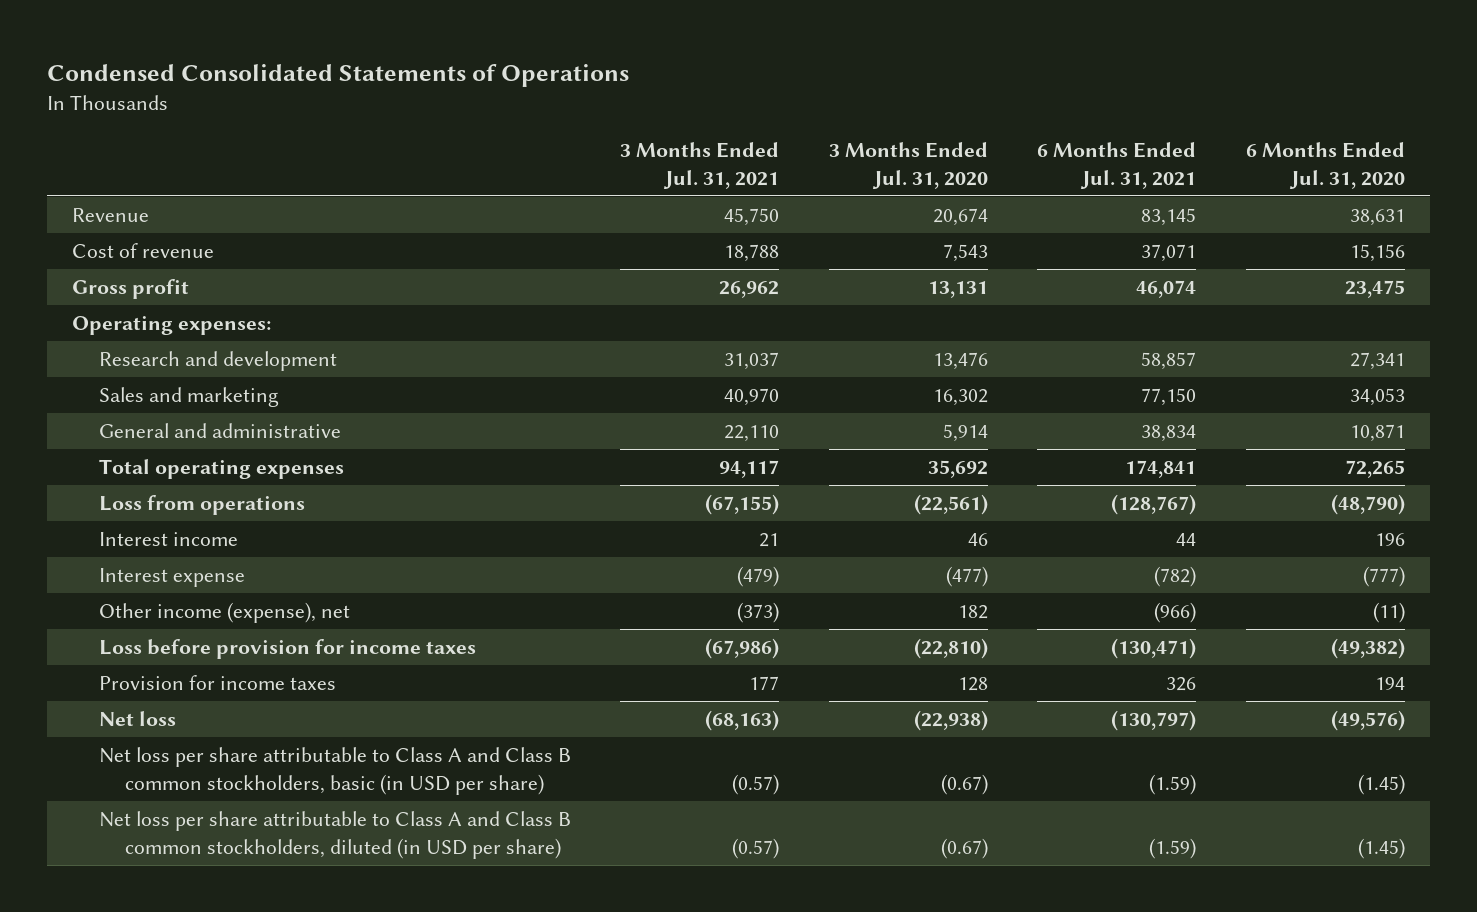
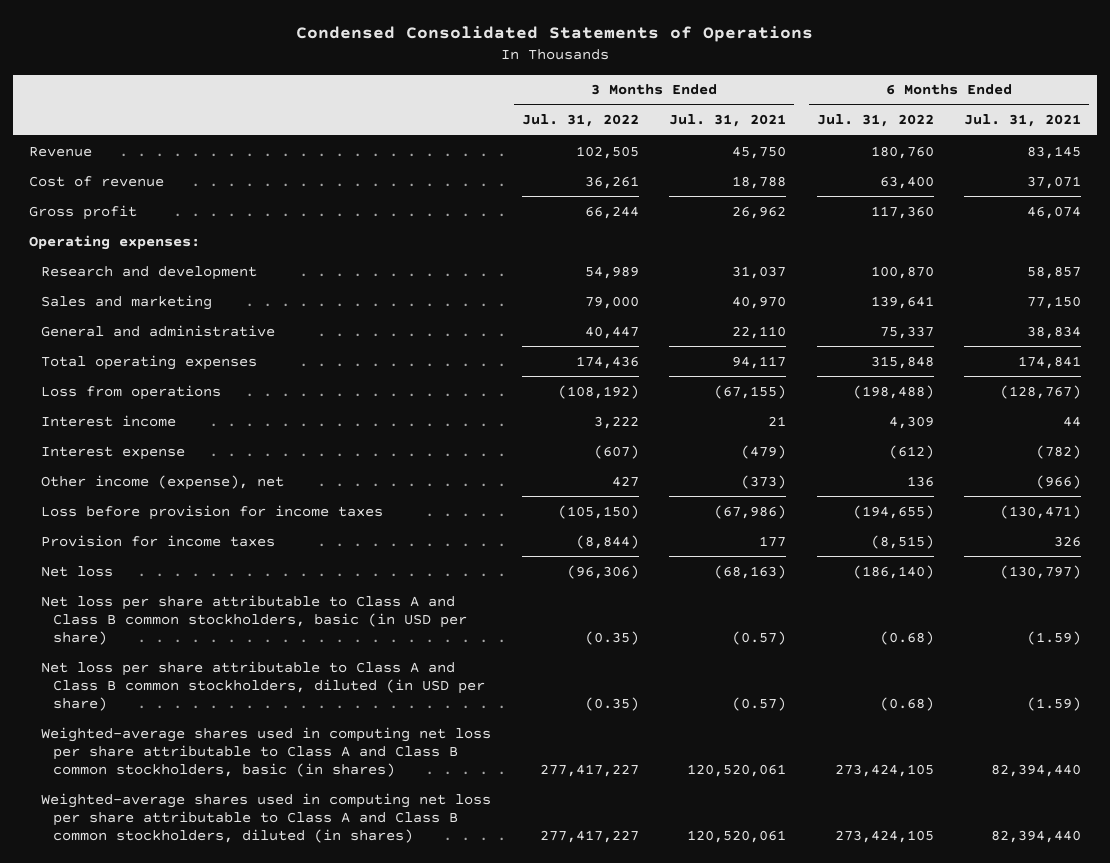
[828,141,988,189] 3 Months Ended Jul. 31, 2020 -> none
[1246,141,1406,189] 6 Months Ended Jul. 31, 2020 -> none
none -> [521,114,639,128] Jul. 31, 2022
none -> [816,114,934,128] Jul. 31, 2022
none -> [40,726,491,777] Weighted-average shares used in computing net loss per share attributable to Class A and Class B common stockholders, basic (in shares)
none -> [40,792,491,843] Weighted-average shares used in computing net loss per share attributable to Class A and Class B common stockholders, diluted (in shares)

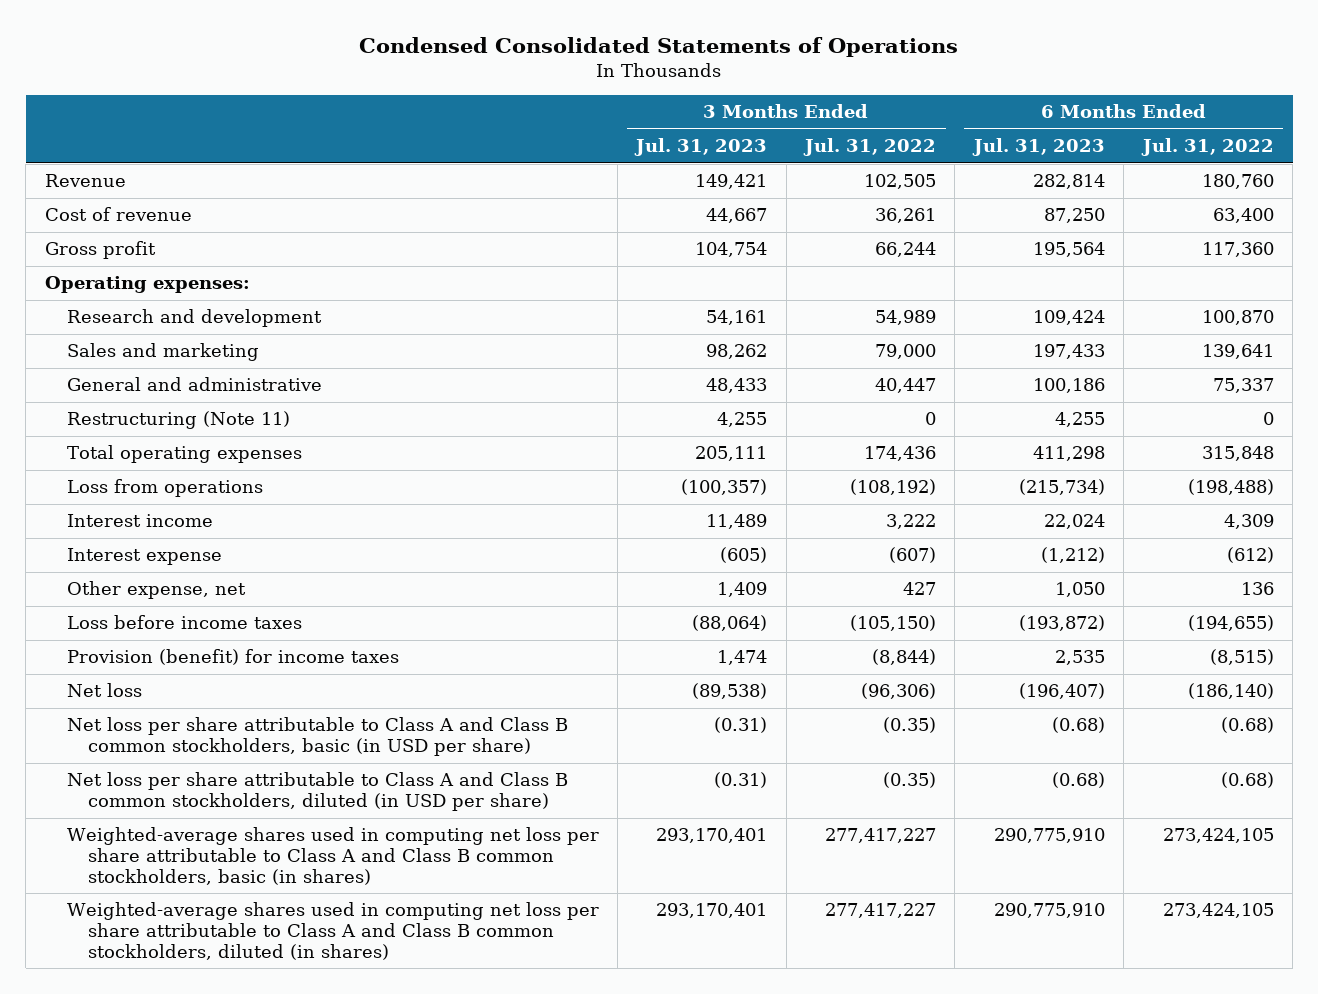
[669,114,787,128] Jul. 31, 2021 -> none
[964,114,1082,128] Jul. 31, 2021 -> none
none -> [634,138,768,157] Jul. 31, 2023
none -> [971,138,1105,157] Jul. 31, 2023
none -> [66,411,290,430] Restructuring (Note 11)
[40,474,284,490] Other income (expense), net -> [66,581,246,600] Other expense, net
[40,504,383,520] Loss before provision for income taxes -> [66,615,302,630] Loss before income taxes
[40,534,275,547] Provision for income taxes -> [66,649,399,666] Provision (benefit) for income taxes

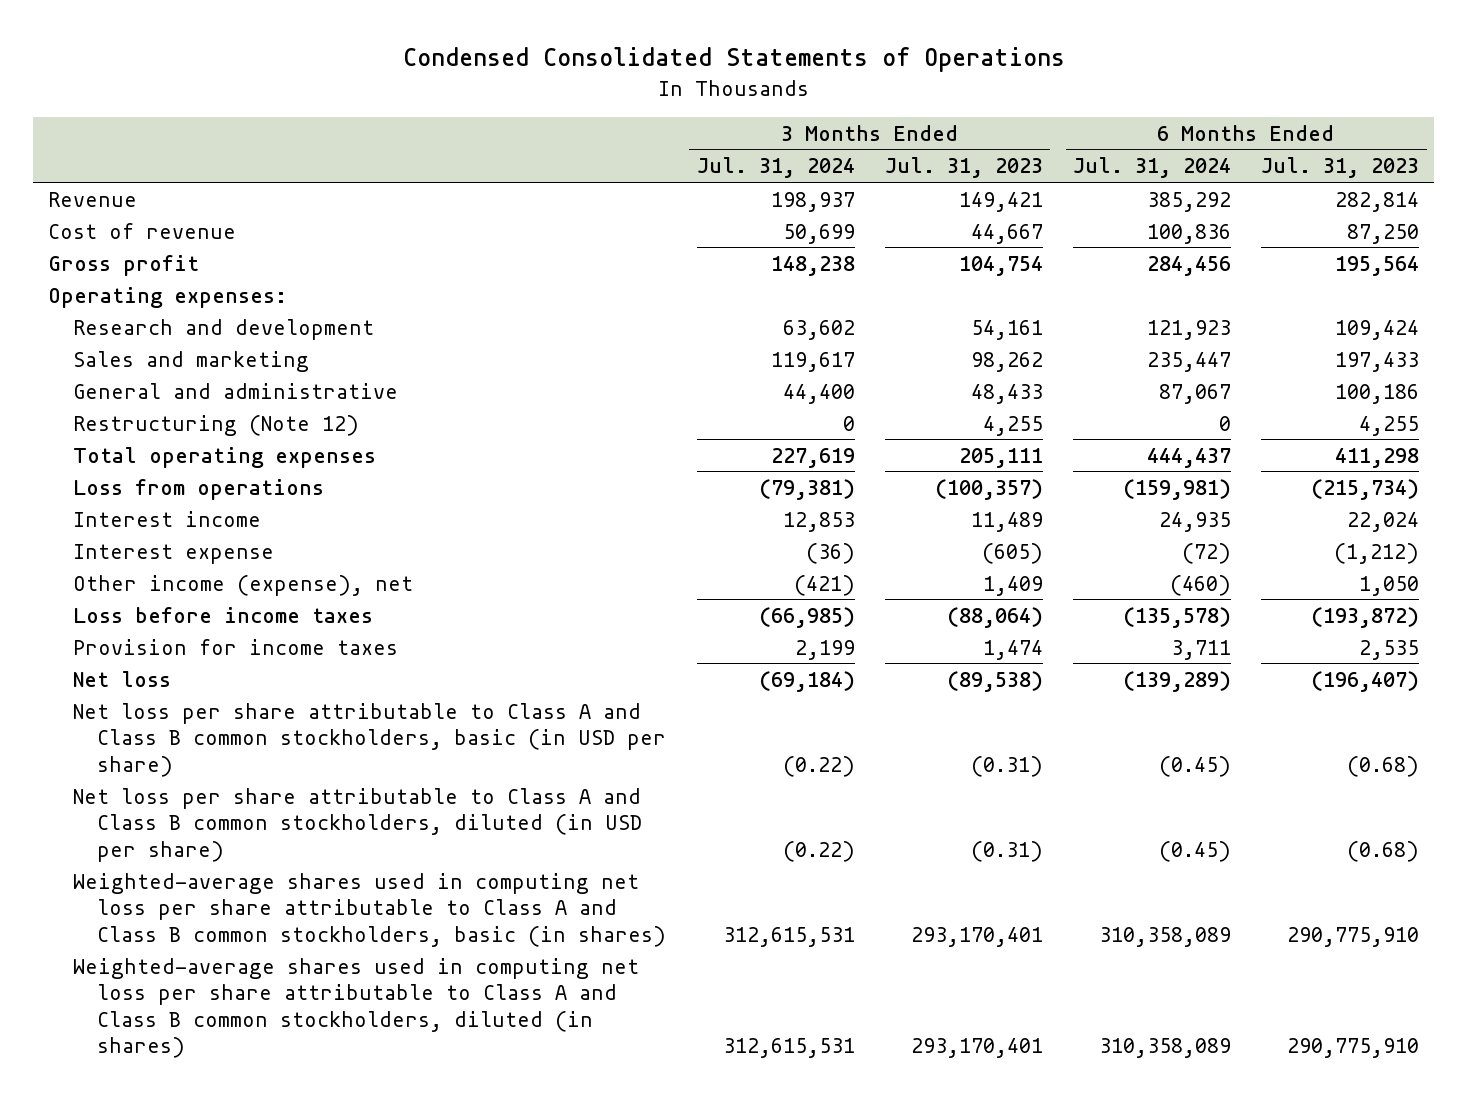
[803,138,937,157] Jul. 31, 2022 -> none
[1140,138,1274,157] Jul. 31, 2022 -> none
none -> [696,157,855,179] Jul. 31, 2024
none -> [1073,157,1232,179] Jul. 31, 2024
[66,411,290,430] Restructuring (Note 11) -> [72,414,359,436] Restructuring (Note 12)
[66,581,246,600] Other expense, net -> [72,574,413,596] Other income (expense), net
[66,649,399,666] Provision (benefit) for income taxes -> [72,638,398,655] Provision for income taxes

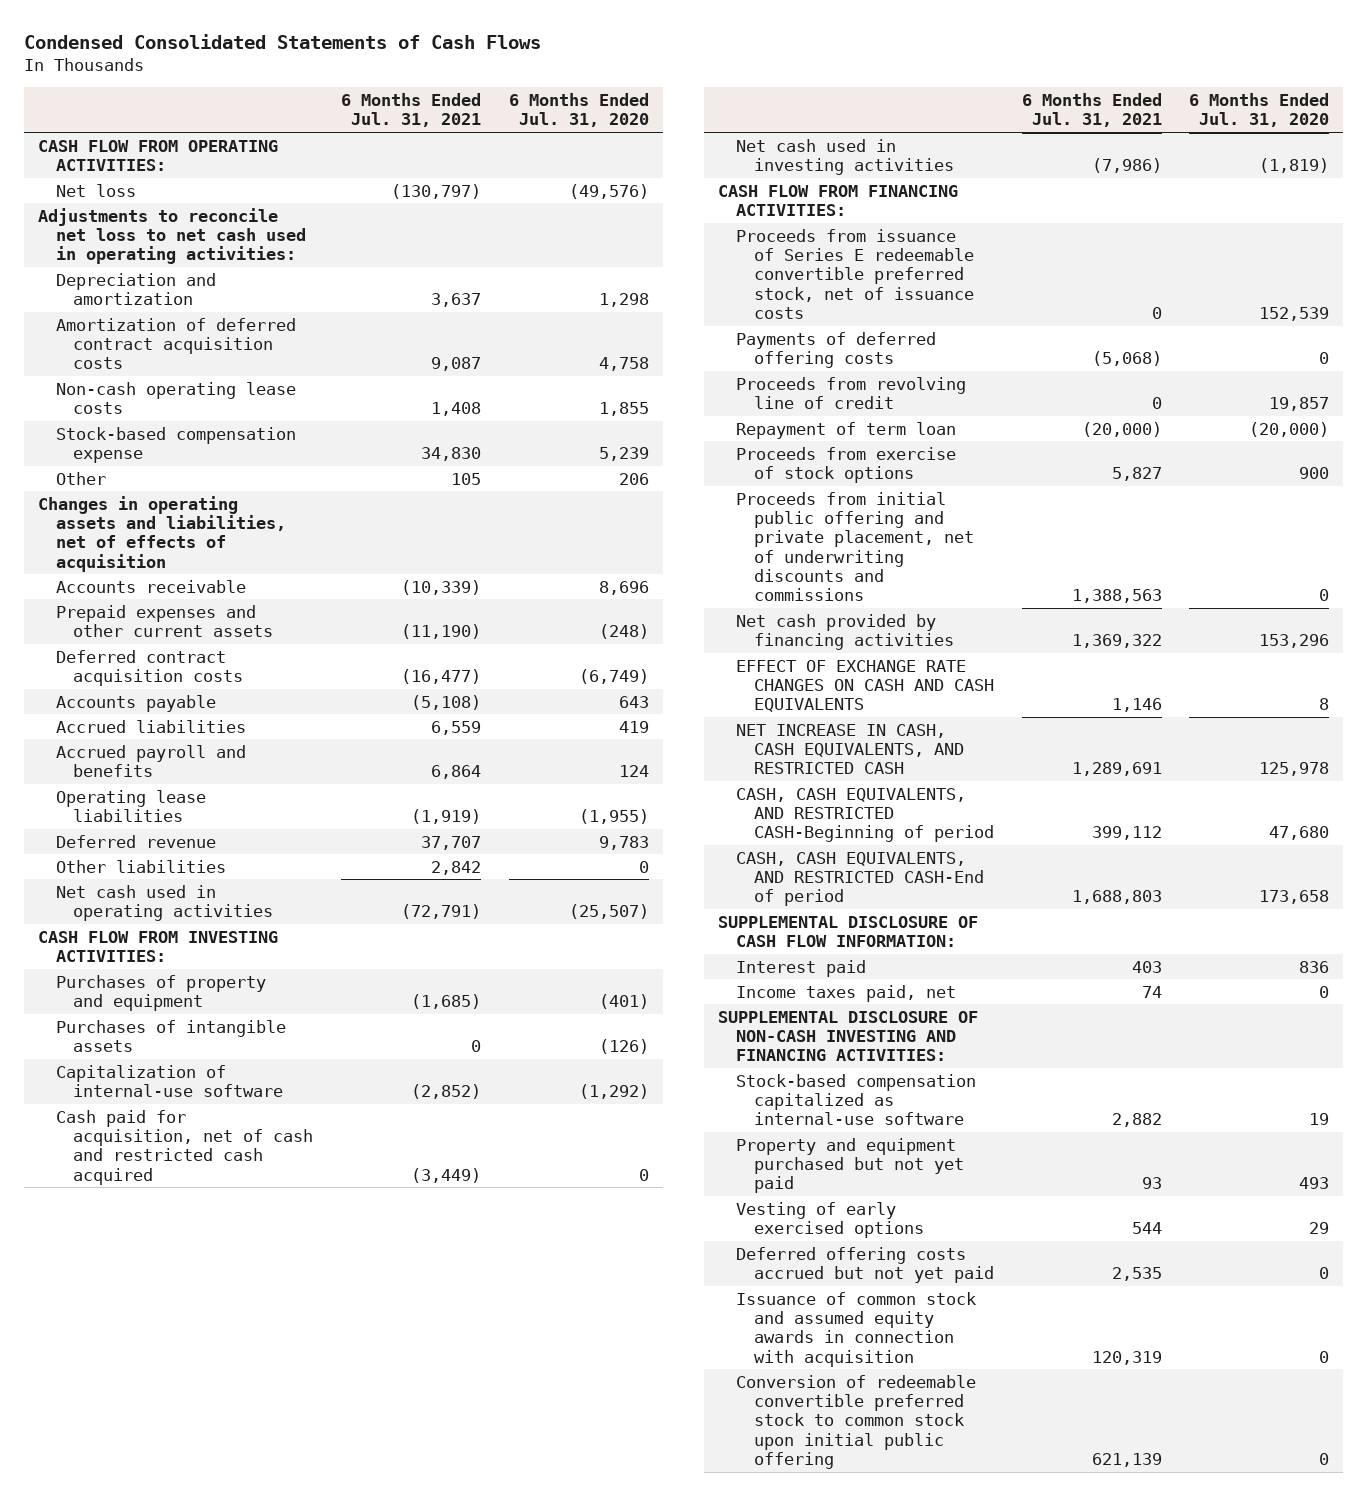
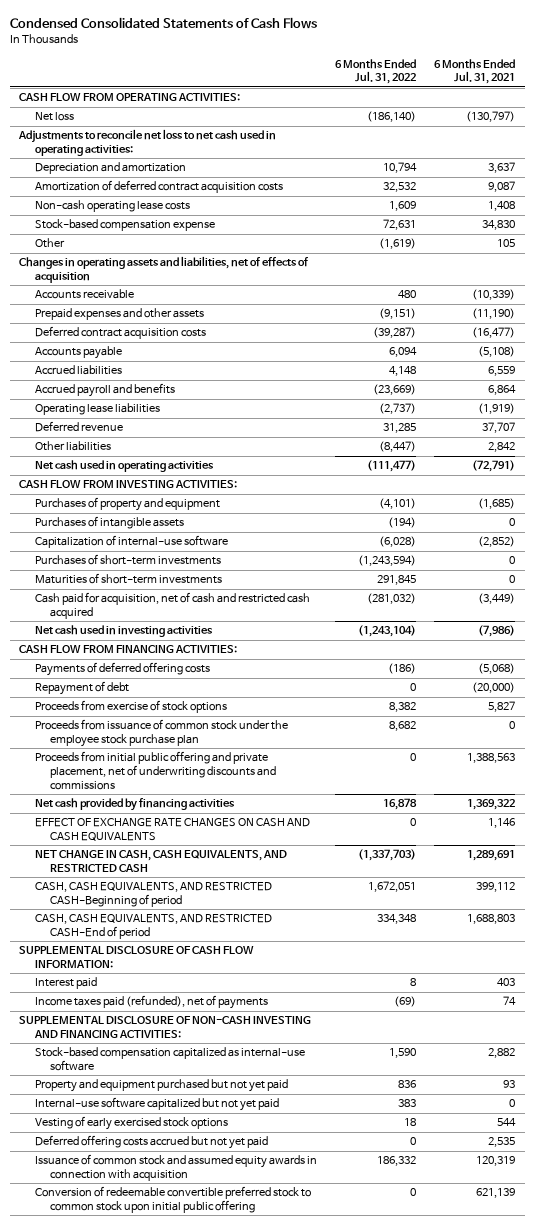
[509,93,650,128] 6 Months Ended Jul. 31, 2020 -> none
none -> [335,58,417,85] 6 Months Ended Jul. 31, 2022
[55,604,274,638] Prepaid expenses and other current assets -> [34,308,204,321] Prepaid expenses and other assets
none -> [34,554,221,566] Purchases of short-term investments
none -> [34,573,222,585] Maturities of short-term investments
[735,228,974,320] Proceeds from issuance of Series E redeemable convertible preferred stock, net of issuance costs -> none
[735,376,966,410] Proceeds from revolving line of credit -> none
[735,421,956,439] Repayment of term loan -> [34,681,129,696] Repayment of debt
none -> [34,719,288,748] Proceeds from issuance of common stock under the employee stock purchase plan
[735,723,964,775] NET INCREASE IN CASH, CASH EQUIVALENTS, AND RESTRICTED CASH -> [34,850,287,873] NET CHANGE IN CASH, CASH EQUIVALENTS, AND RESTRICTED CASH
[735,984,956,1002] Income taxes paid, net -> [34,995,268,1010] Income taxes paid (refunded), net of payments
none -> [34,1097,279,1112] Internal-use software capitalized but not yet paid
[735,1201,924,1239] Vesting of early exercised options -> [34,1116,228,1131] Vesting of early exercised stock options

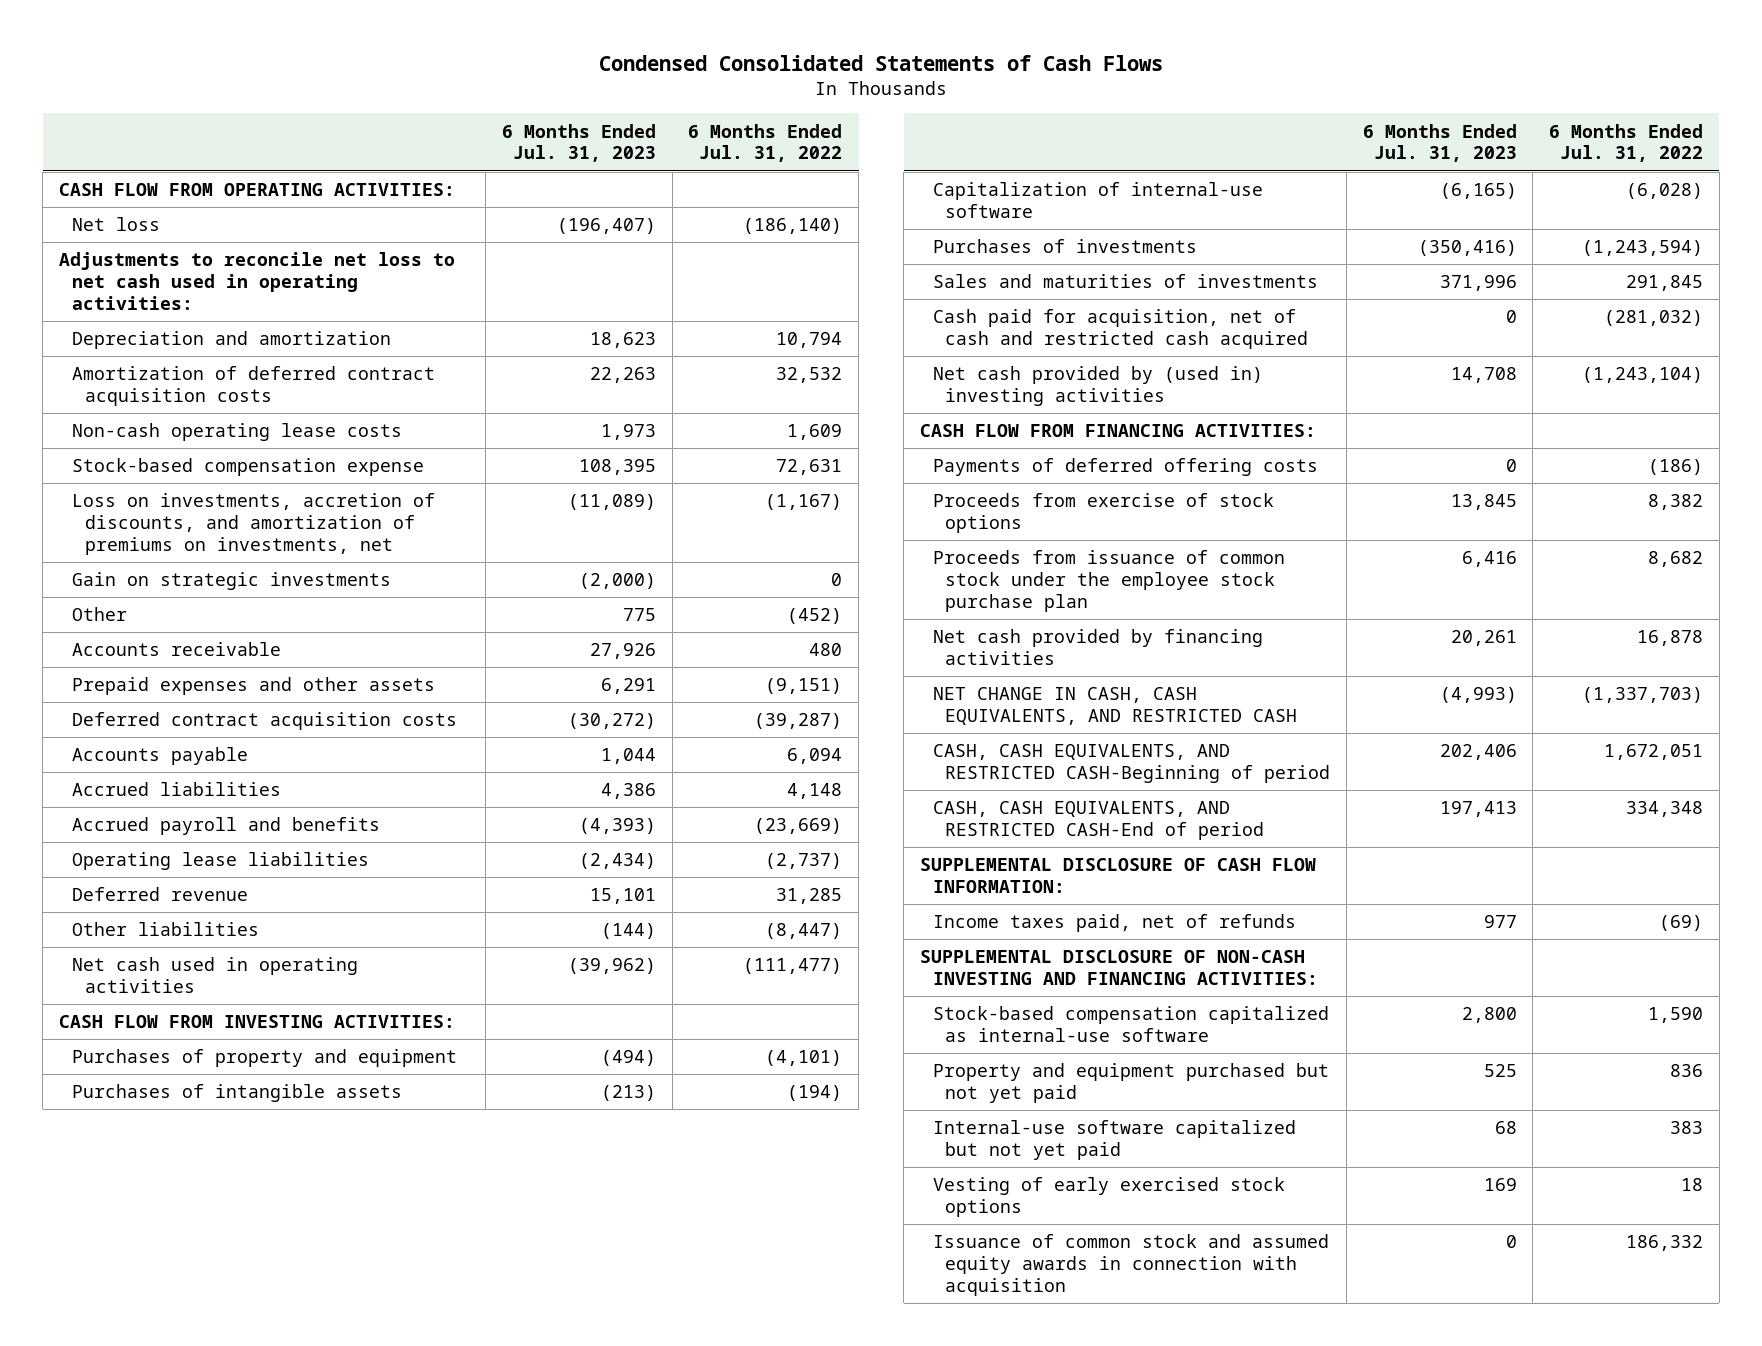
[434,58,516,85] 6 Months Ended Jul. 31, 2021 -> none
none -> [501,123,656,163] 6 Months Ended Jul. 31, 2023
[19,256,310,284] Changes in operating assets and liabilities, net of effects of acquisition -> none
none -> [71,493,435,555] Loss on investments, accretion of discounts, and amortization of premiums on investments, net
none -> [71,572,391,591] Gain on strategic investments
[379,238,417,250] (1,619) -> [787,608,843,625] (452)
[34,554,221,566] Purchases of short-term investments -> [932,239,1197,254] Purchases of investments
[34,573,222,585] Maturities of short-term investments -> [932,274,1318,289] Sales and maturities of investments
[34,625,213,638] Net cash used in investing activities -> [932,366,1263,407] Net cash provided by (used in) investing activities
[34,681,129,696] Repayment of debt -> none
[34,751,277,790] Proceeds from initial public offering and private placement, net of underwriting discounts and commissions -> none
[34,818,310,842] EFFECT OF EXCHANGE RATE CHANGES ON CASH AND CASH EQUIVALENTS -> none
[34,977,97,990] Interest paid -> none
[34,995,268,1010] Income taxes paid (refunded), net of payments -> [932,914,1296,933] Income taxes paid, net of refunds
[34,1135,268,1150] Deferred offering costs accrued but not yet paid -> none
[34,1186,311,1214] Conversion of redeemable convertible preferred stock to common stock upon initial public offering -> none

